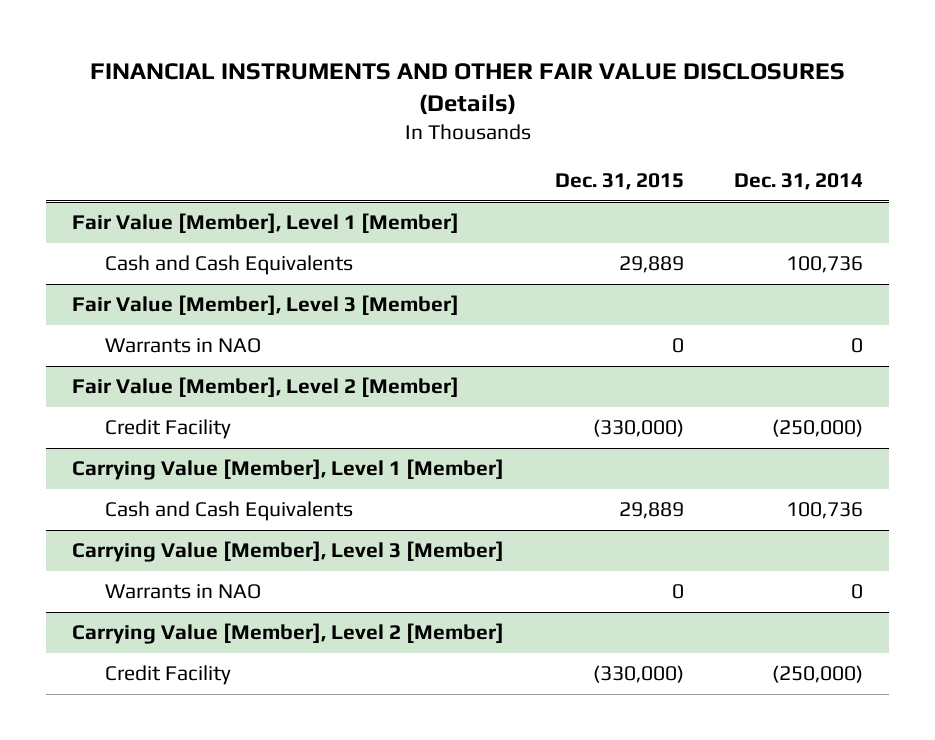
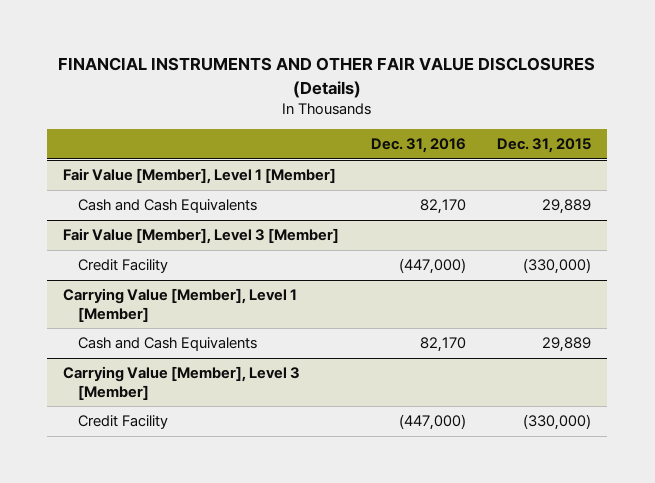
[734,173,864,191] Dec. 31, 2014 -> none
none -> [370,137,466,153] Dec. 31, 2016
[104,338,261,354] Warrants in NAO -> none
[71,377,459,398] Fair Value [Member], Level 2 [Member] -> none
[104,584,261,600] Warrants in NAO -> none
[71,623,504,645] Carrying Value [Member], Level 2 [Member] -> none

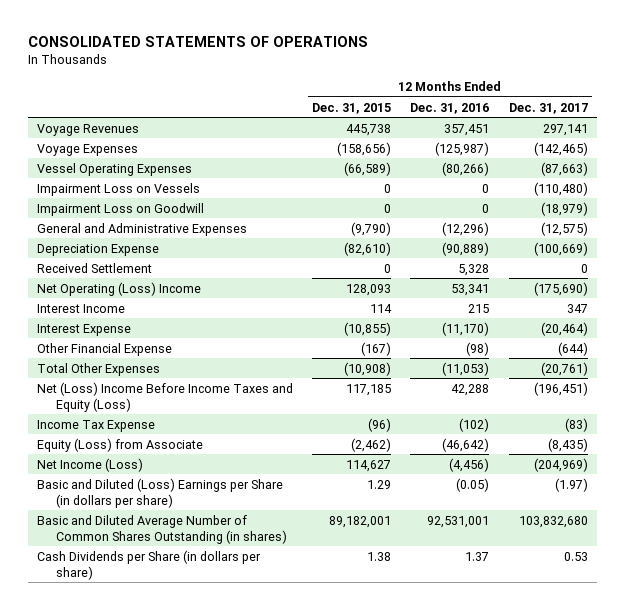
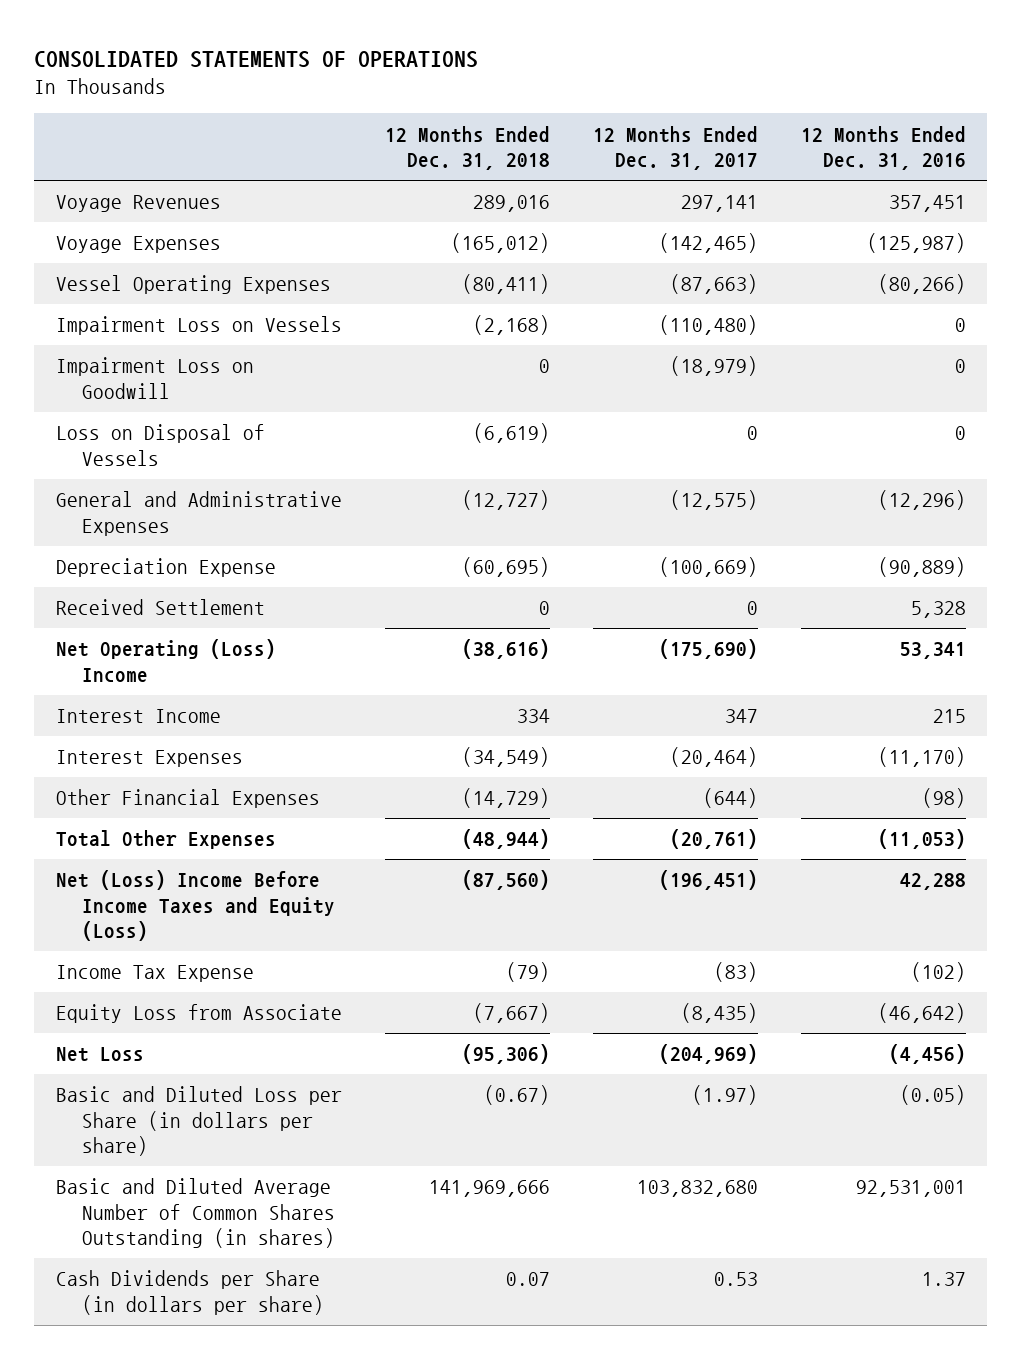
[312,102,392,114] Dec. 31, 2015 -> none
none -> [384,125,550,171] 12 Months Ended Dec. 31, 2018
none -> [55,424,265,466] Loss on Disposal of Vessels
[37,323,132,336] Interest Expense -> [55,750,243,768] Interest Expenses
[37,342,173,356] Other Financial Expense -> [55,789,320,809] Other Financial Expenses
[37,437,204,452] Equity (Loss) from Associate -> [55,1004,342,1024] Equity Loss from Associate
[37,457,144,472] Net Income (Loss) -> [55,1047,144,1063] Net Loss
[37,477,284,508] Basic and Diluted (Loss) Earnings per Share (in dollars per share) -> [55,1086,342,1157] Basic and Diluted Loss per Share (in dollars per share)

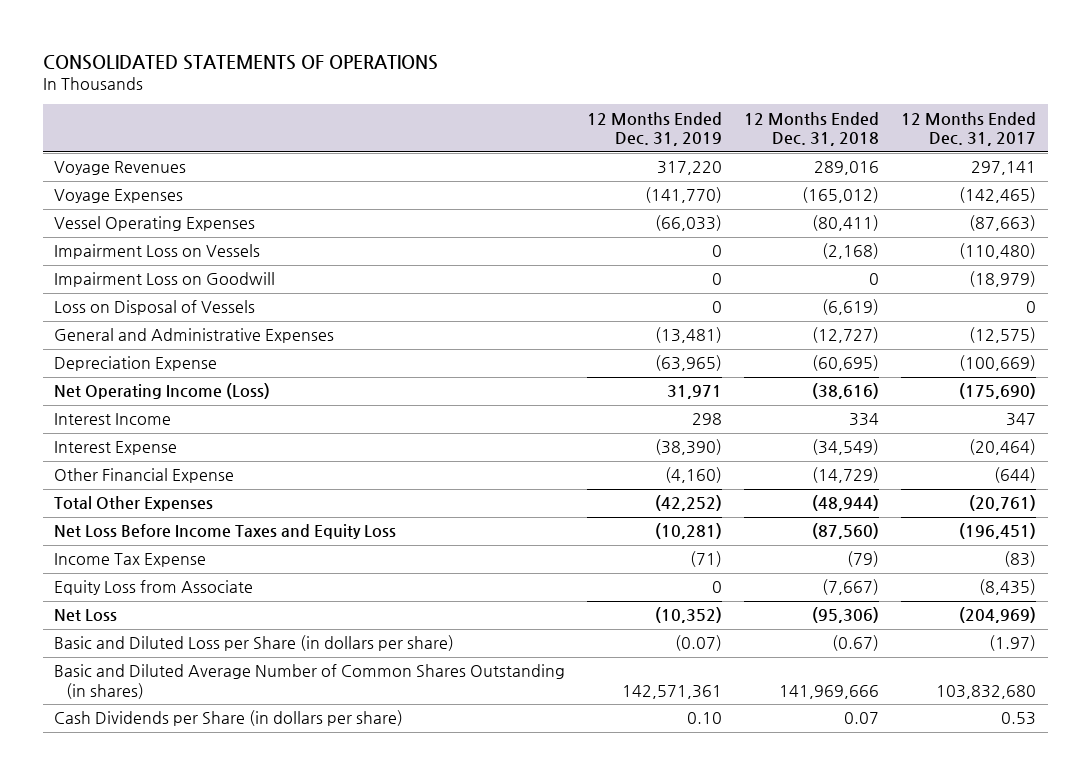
[800,125,966,171] 12 Months Ended Dec. 31, 2016 -> none
none -> [587,111,723,147] 12 Months Ended Dec. 31, 2019
[55,599,265,616] Received Settlement -> none
[55,639,276,683] Net Operating (Loss) Income -> [54,383,271,400] Net Operating Income (Loss)
[55,750,243,768] Interest Expenses -> [54,441,178,456] Interest Expense
[55,789,320,809] Other Financial Expenses -> [54,468,235,484] Other Financial Expense
[55,870,336,942] Net (Loss) Income Before Income Taxes and Equity (Loss) -> [54,524,397,540] Net Loss Before Income Taxes and Equity Loss

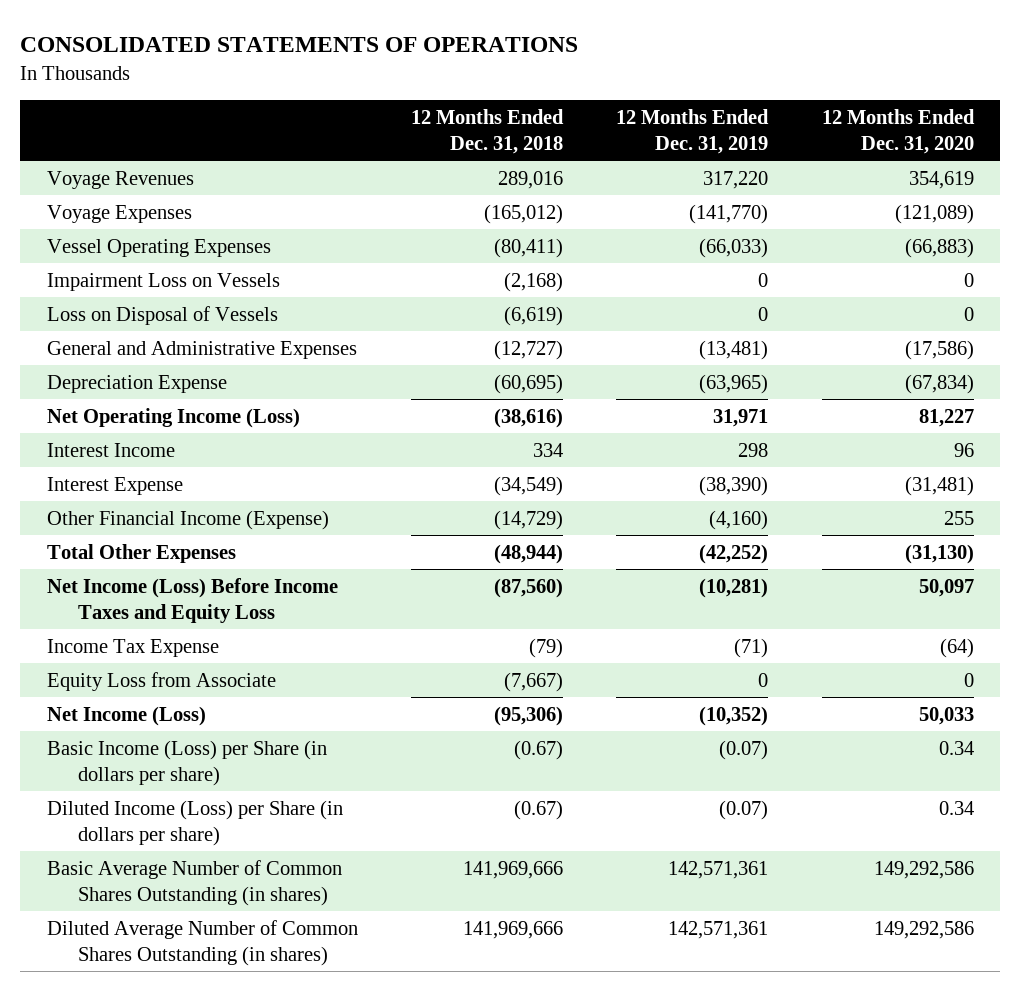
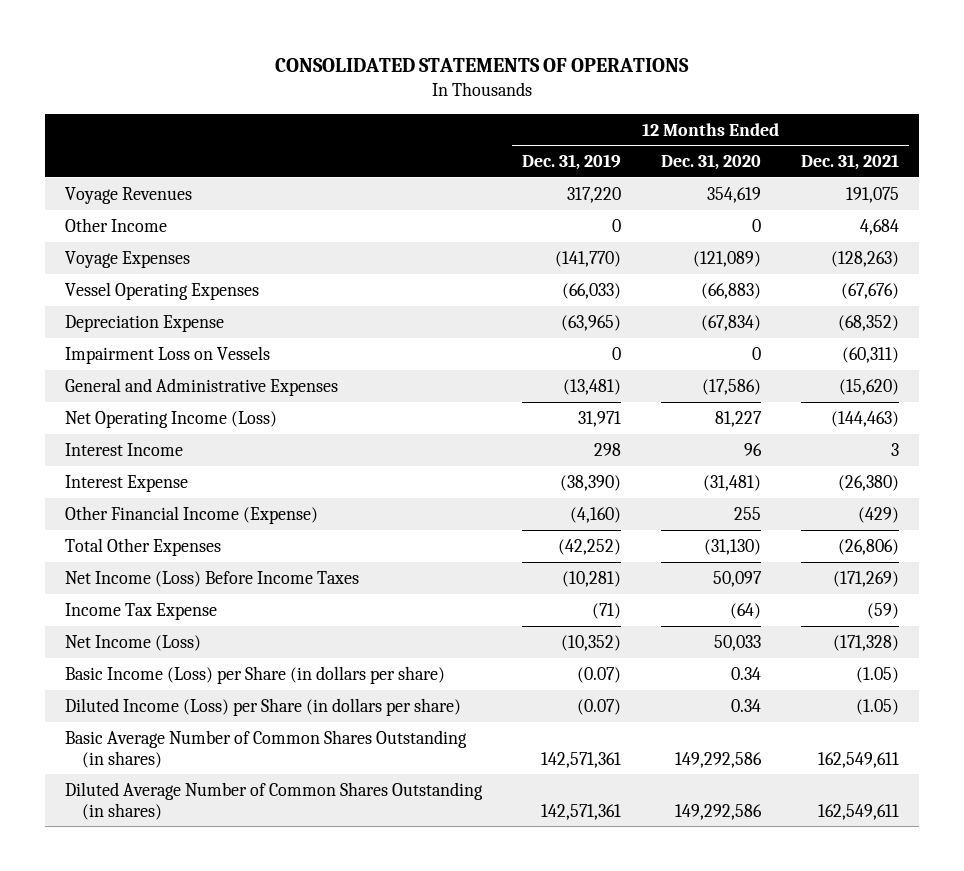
[410,108,564,155] 12 Months Ended Dec. 31, 2018 -> none
none -> [801,154,900,171] Dec. 31, 2021
none -> [65,217,168,232] Other Income
[46,374,227,393] Depreciation Expense -> [65,314,225,332] Depreciation Expense
[46,305,278,325] Loss on Disposal of Vessels -> none
[46,577,338,623] Net Income (Loss) Before Income Taxes and Equity Loss -> [65,570,360,587] Net Income (Loss) Before Income Taxes
[46,671,276,691] Equity Loss from Associate -> none

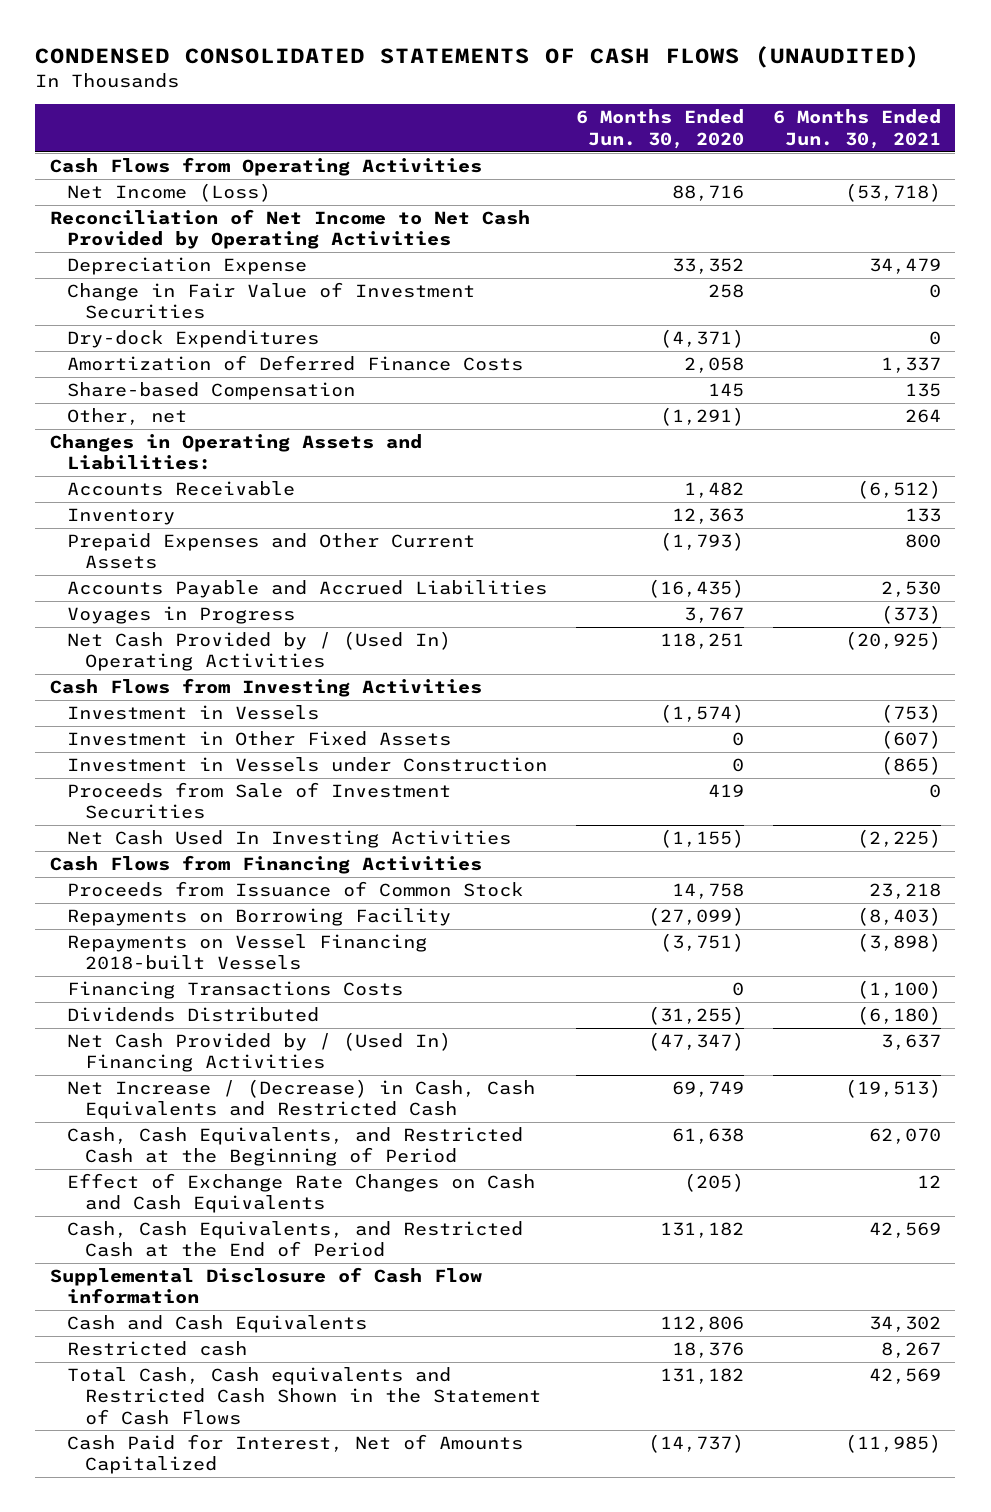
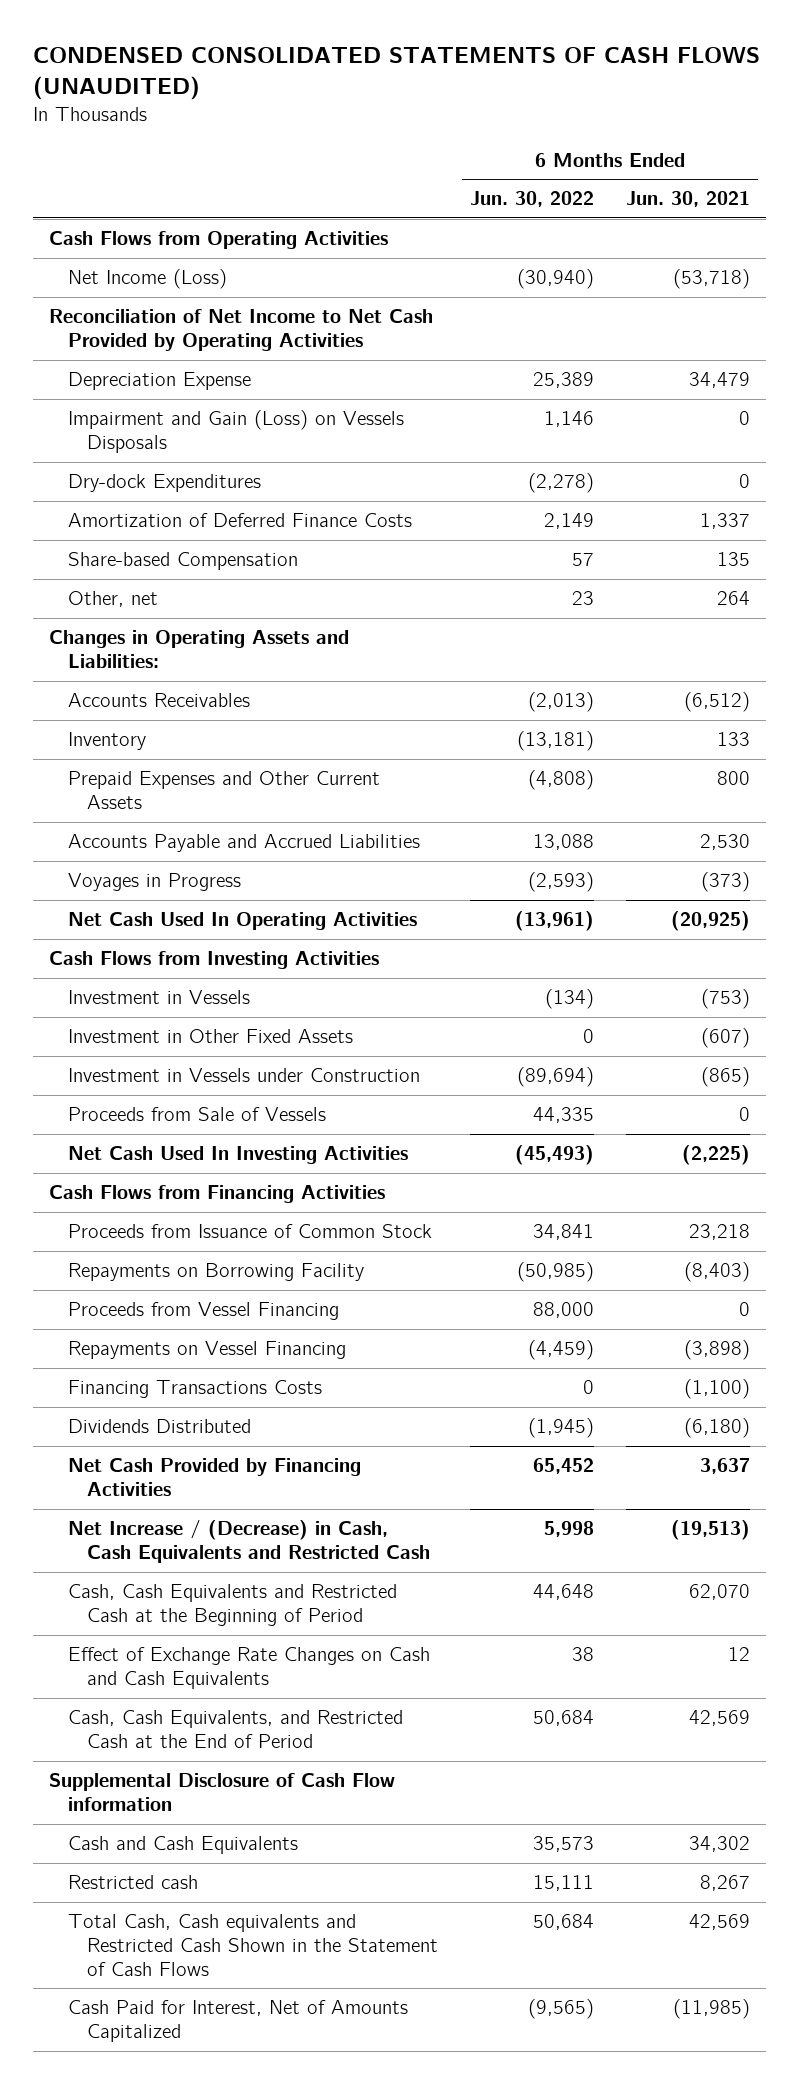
[576,109,745,149] 6 Months Ended Jun. 30, 2020 -> none
none -> [469,191,594,208] Jun. 30, 2022
[67,282,476,320] Change in Fair Value of Investment Securities -> none
none -> [67,410,404,454] Impairment and Gain (Loss) on Vessels Disposals
[67,481,296,497] Accounts Receivable -> [67,693,250,708] Accounts Receivables
[67,631,452,672] Net Cash Provided by / (Used In) Operating Activities -> [67,912,417,931] Net Cash Used In Operating Activities
[67,782,452,820] Proceeds from Sale of Investment Securities -> [67,1107,326,1122] Proceeds from Sale of Vessels
none -> [67,1302,339,1321] Proceeds from Vessel Financing
[67,934,428,971] Repayments on Vessel Financing 2018-built Vessels -> [67,1341,346,1360] Repayments on Vessel Financing
[67,1032,452,1073] Net Cash Provided by / (Used In) Financing Activities -> [67,1458,361,1497] Net Cash Provided by Financing Activities
[67,1127,524,1167] Cash, Cash Equivalents, and Restricted Cash at the Beginning of Period -> [67,1584,397,1627] Cash, Cash Equivalents and Restricted Cash at the Beginning of Period

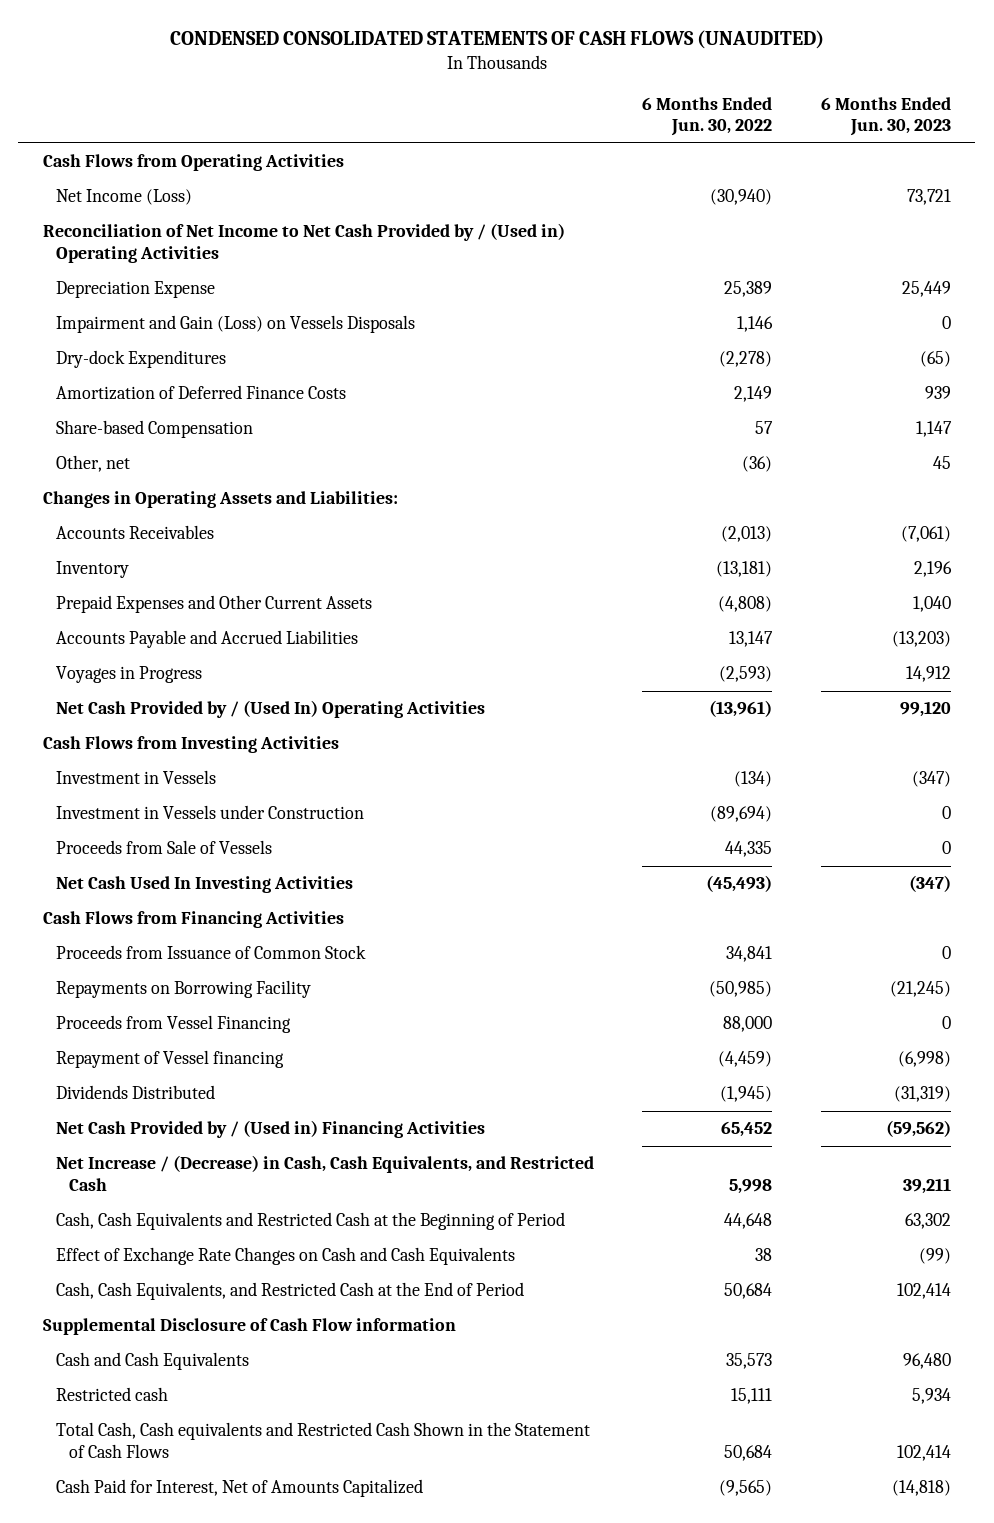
[626,191,751,208] Jun. 30, 2021 -> none
none -> [821,96,952,137] 6 Months Ended Jun. 30, 2023
[48,309,433,352] Reconciliation of Net Income to Net Cash Provided by Operating Activities -> [42,223,565,264] Reconciliation of Net Income to Net Cash Provided by / (Used in) Operating Activities
[571,591,594,606] 23 -> [742,456,773,473] (36)
[532,834,594,851] 13,088 -> [729,631,774,648] 13,147
[67,912,417,931] Net Cash Used In Operating Activities -> [55,700,485,719] Net Cash Provided by / (Used In) Operating Activities
[67,1029,353,1044] Investment in Other Fixed Assets -> none
[67,1380,322,1399] Financing Transactions Costs -> none
[67,1341,346,1360] Repayments on Vessel Financing -> [55,1050,284,1069] Repayment of Vessel financing
[67,1458,361,1497] Net Cash Provided by Financing Activities -> [55,1120,485,1139] Net Cash Provided by / (Used in) Financing Activities
[67,1520,430,1564] Net Increase / (Decrease) in Cash, Cash Equivalents and Restricted Cash -> [55,1155,594,1192] Net Increase / (Decrease) in Cash, Cash Equivalents, and Restricted Cash

